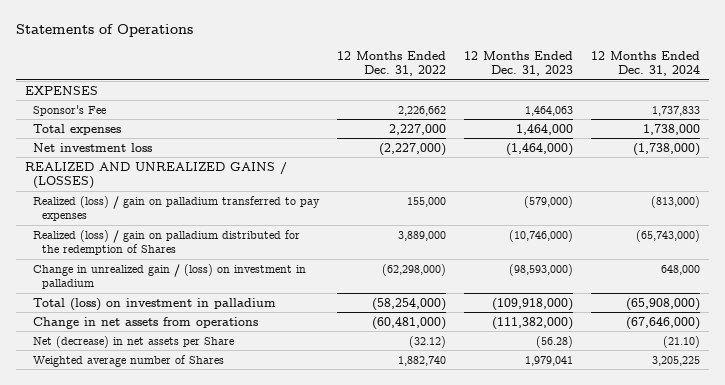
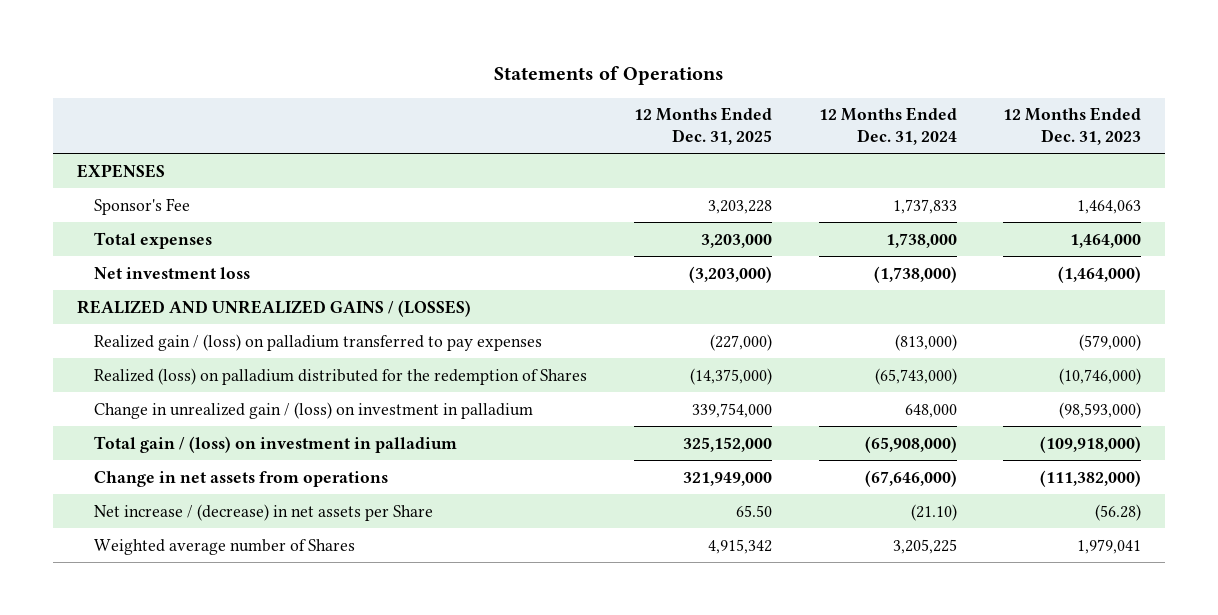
[337,50,447,77] 12 Months Ended Dec. 31, 2022 -> none
none -> [633,107,772,145] 12 Months Ended Dec. 31, 2025
[33,195,321,222] Realized (loss) / gain on palladium transferred to pay expenses -> [94,333,543,351] Realized gain / (loss) on palladium transferred to pay expenses
[33,229,301,256] Realized (loss) / gain on palladium distributed for the redemption of Shares -> [94,367,588,385] Realized (loss) on palladium distributed for the redemption of Shares
[33,297,277,311] Total (loss) on investment in palladium -> [94,435,458,453] Total gain / (loss) on investment in palladium
[33,335,235,348] Net (decrease) in net assets per Share -> [94,503,434,521] Net increase / (decrease) in net assets per Share

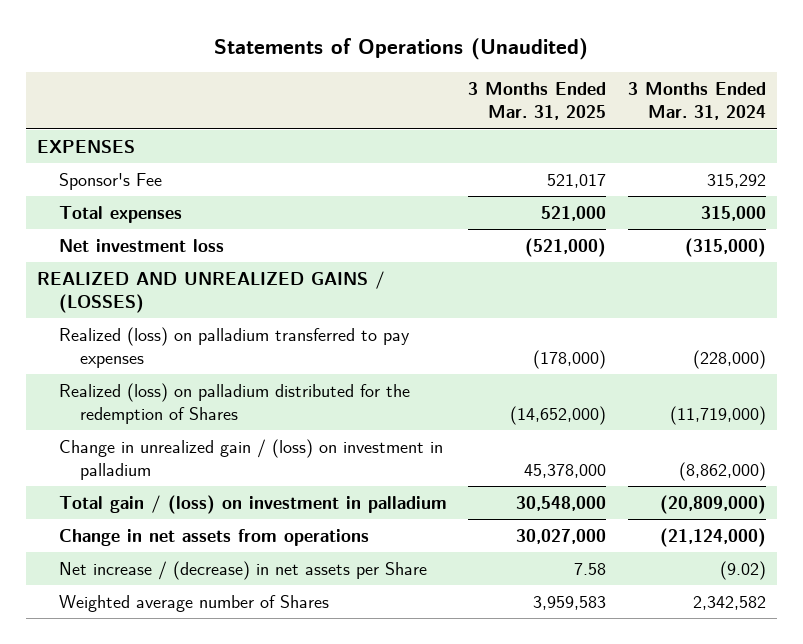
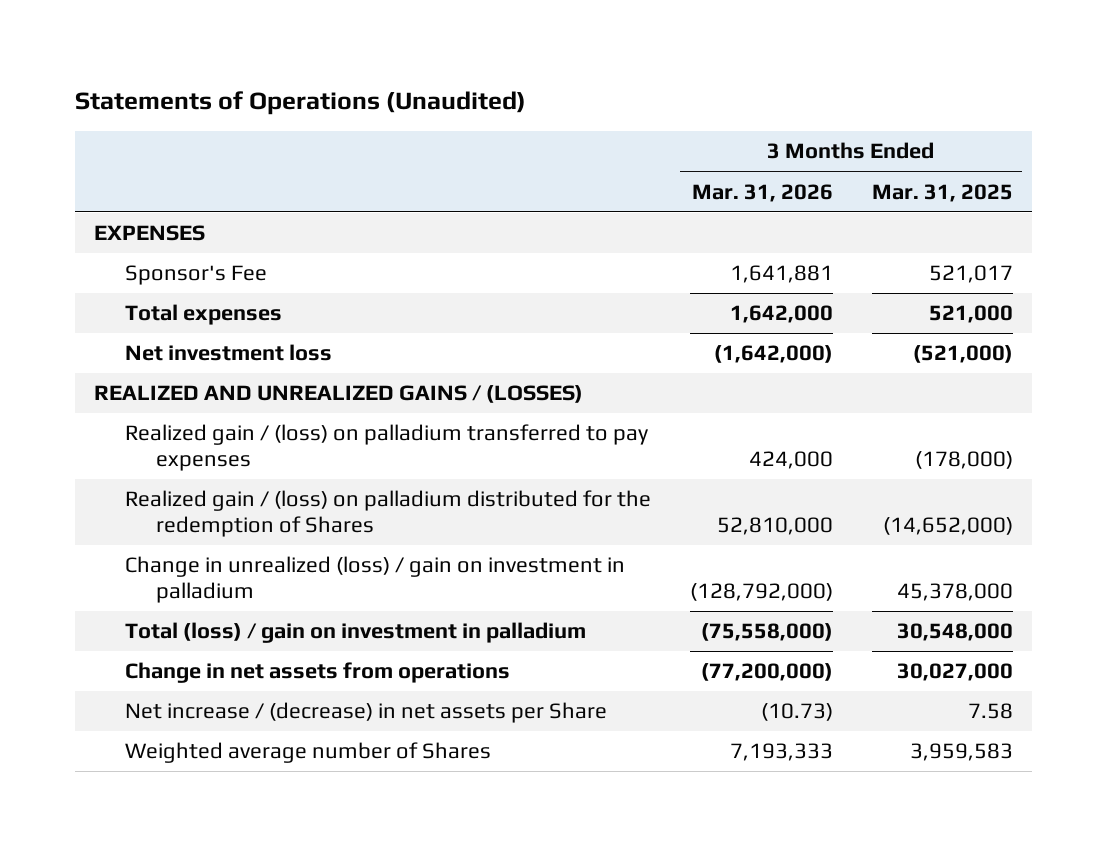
[627,82,766,121] 3 Months Ended Mar. 31, 2024 -> none
none -> [691,183,833,202] Mar. 31, 2026
[58,326,410,369] Realized (loss) on palladium transferred to pay expenses -> [125,424,649,472] Realized gain / (loss) on palladium transferred to pay expenses
[58,382,410,425] Realized (loss) on palladium distributed for the redemption of Shares -> [125,490,652,538] Realized gain / (loss) on palladium distributed for the redemption of Shares
[58,438,443,481] Change in unrealized gain / (loss) on investment in palladium -> [125,556,626,604] Change in unrealized (loss) / gain on investment in palladium
[58,494,447,514] Total gain / (loss) on investment in palladium -> [125,622,587,644] Total (loss) / gain on investment in palladium

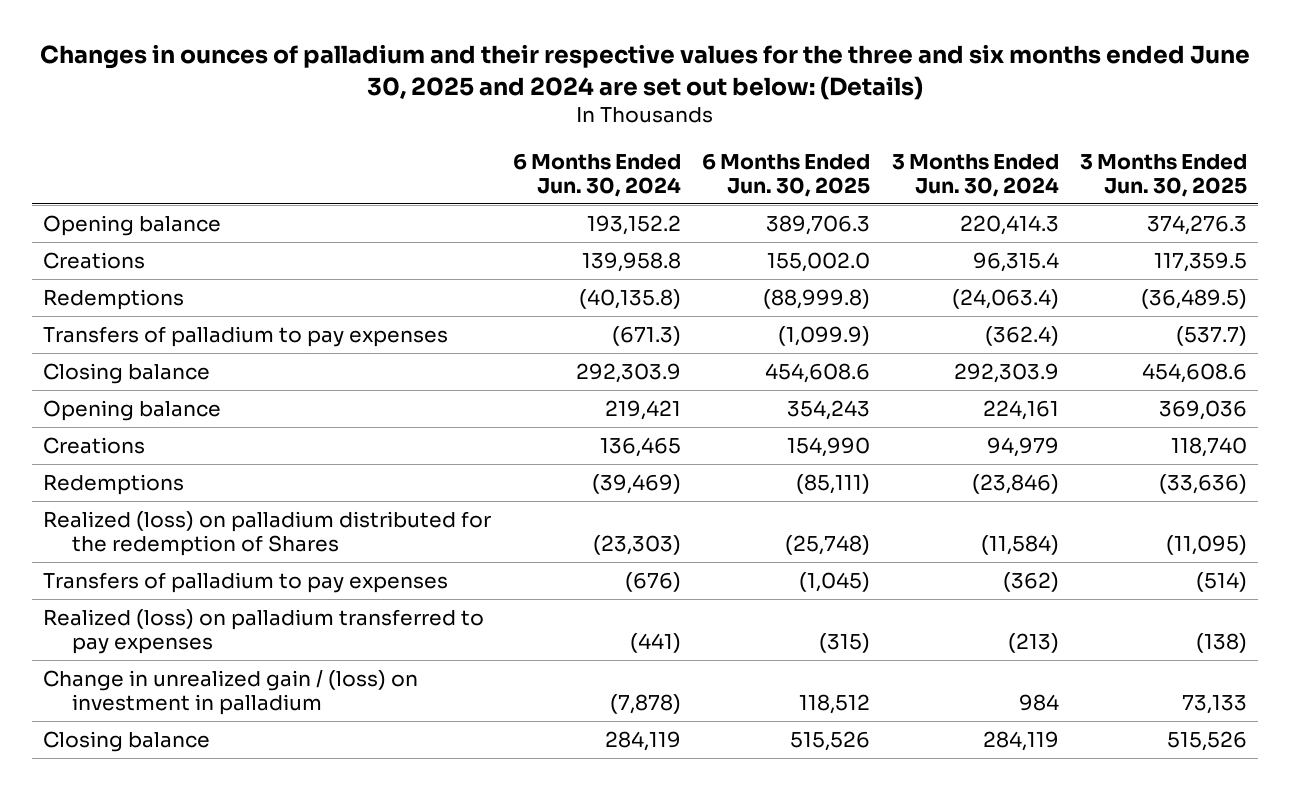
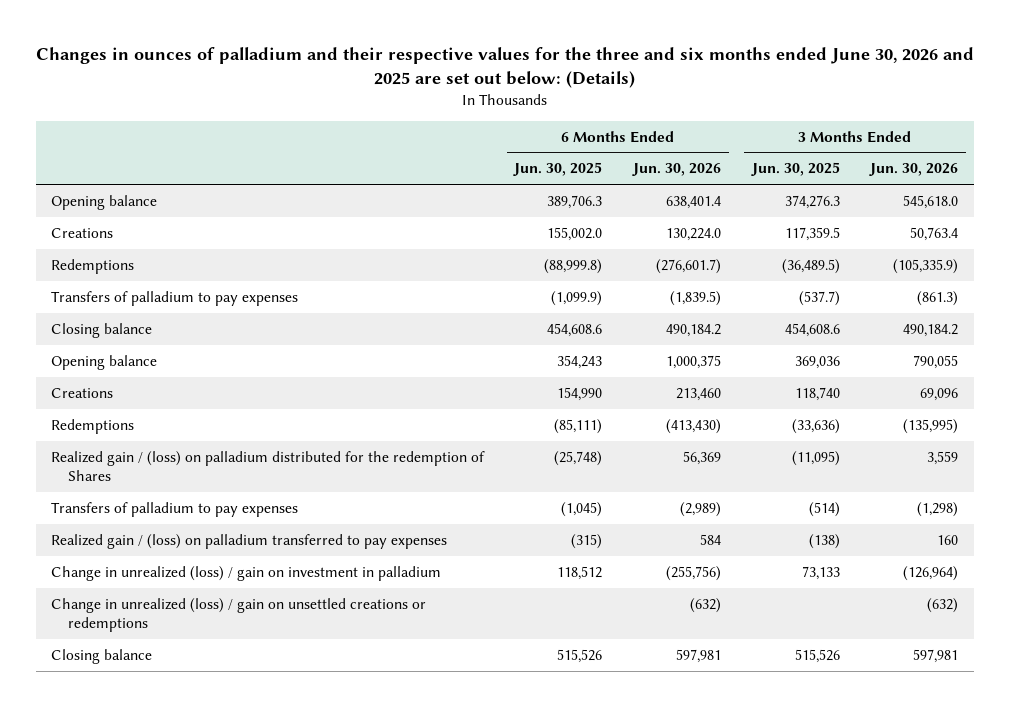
[40,44,1251,100] Changes in ounces of palladium and their respective values for the three and six months ended June 30, 2025 and 2024 are set out below: (Details) -> [35,46,974,89] Changes in ounces of palladium and their respective values for the three and six months ended June 30, 2026 and 2025 are set out below: (Details)
[512,152,681,197] 6 Months Ended Jun. 30, 2024 -> none
[891,153,1059,197] 3 Months Ended Jun. 30, 2024 -> none
none -> [632,163,722,177] Jun. 30, 2026
none -> [869,163,959,177] Jun. 30, 2026
[42,511,491,557] Realized (loss) on palladium distributed for the redemption of Shares -> [50,450,485,482] Realized gain / (loss) on palladium distributed for the redemption of Shares
[42,609,484,655] Realized (loss) on palladium transferred to pay expenses -> [50,533,447,549] Realized gain / (loss) on palladium transferred to pay expenses
[42,670,418,716] Change in unrealized gain / (loss) on investment in palladium -> [50,565,441,581] Change in unrealized (loss) / gain on investment in palladium
none -> [50,597,426,633] Change in unrealized (loss) / gain on unsettled creations or redemptions

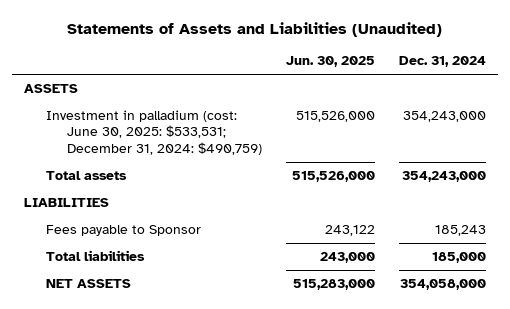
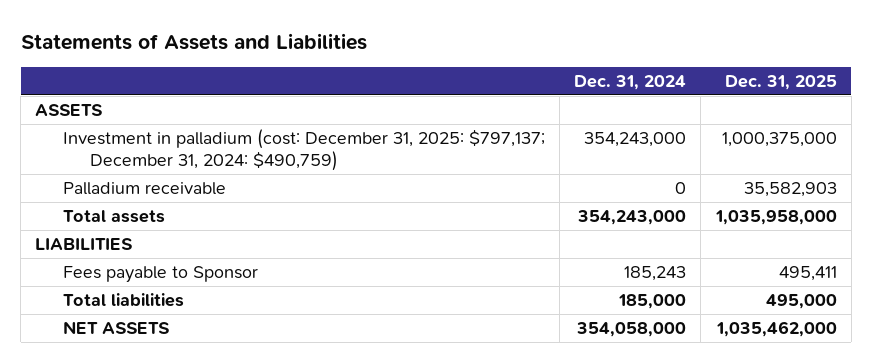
[67,21,443,37] Statements of Assets and Liabilities (Unaudited) -> [20,32,367,50] Statements of Assets and Liabilities
[285,56,375,68] Jun. 30, 2025 -> none
none -> [724,74,837,90] Dec. 31, 2025
[45,109,262,155] Investment in palladium (cost: June 30, 2025: $533,531; December 31, 2024: $490,759) -> [62,129,545,171] Investment in palladium (cost: December 31, 2025: $797,137; December 31, 2024: $490,759)
none -> [62,182,226,196] Palladium receivable

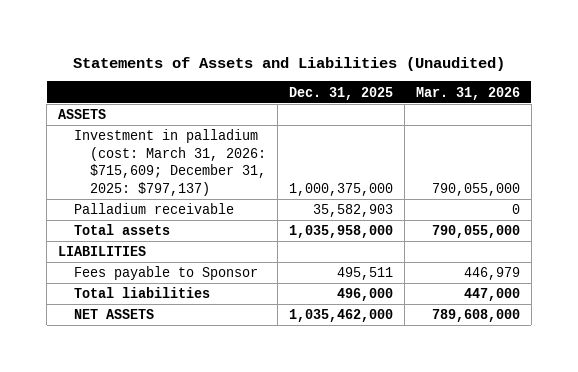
[20,32,367,50] Statements of Assets and Liabilities -> [72,56,505,71] Statements of Assets and Liabilities (Unaudited)
[574,74,687,90] Dec. 31, 2024 -> none
none -> [415,86,520,100] Mar. 31, 2026
[62,129,545,171] Investment in palladium (cost: December 31, 2025: $797,137; December 31, 2024: $490,759) -> [74,129,267,196] Investment in palladium (cost: March 31, 2026: $715,609; December 31, 2025: $797,137)
[778,266,837,282] 495,411 -> [337,267,394,281] 495,511
[765,294,837,310] 495,000 -> [337,288,394,302] 496,000

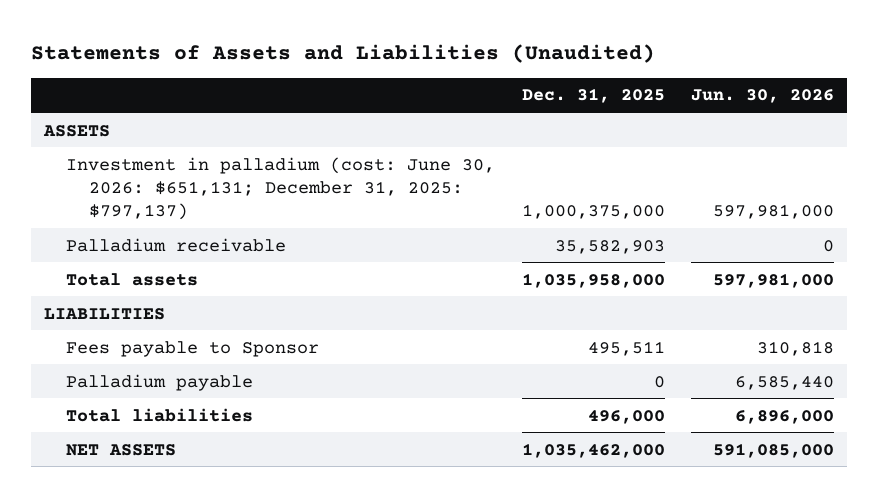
[415,86,520,100] Mar. 31, 2026 -> none
none -> [690,89,834,104] Jun. 30, 2026
[74,129,267,196] Investment in palladium (cost: March 31, 2026: $715,609; December 31, 2025: $797,137) -> [66,156,496,221] Investment in palladium (cost: June 30, 2026: $651,131; December 31, 2025: $797,137)
none -> [66,373,254,391] Palladium payable

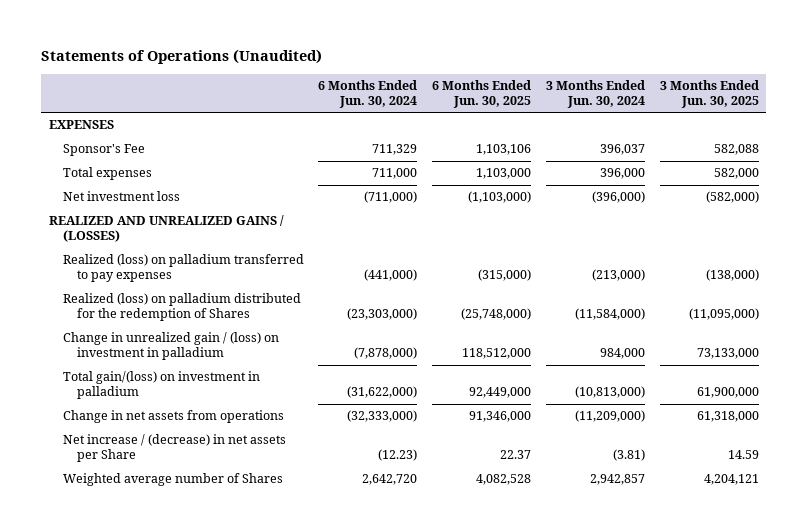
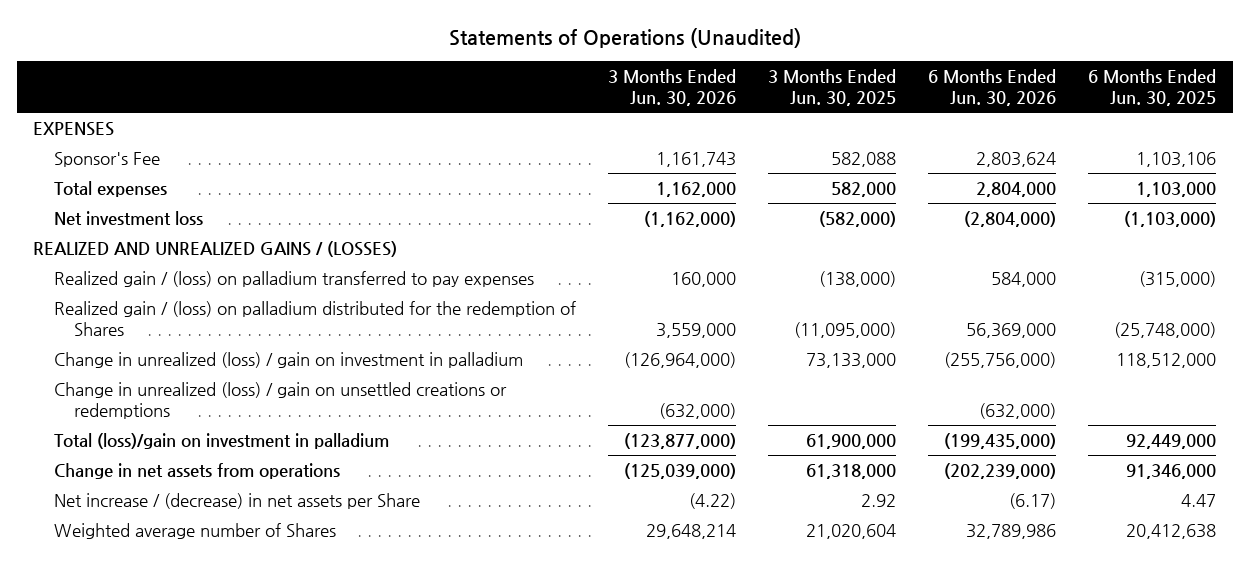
[318,80,418,109] 6 Months Ended Jun. 30, 2024 -> none
[546,80,646,109] 3 Months Ended Jun. 30, 2024 -> none
none -> [607,69,736,107] 3 Months Ended Jun. 30, 2026
none -> [928,69,1057,107] 6 Months Ended Jun. 30, 2026
[62,254,304,283] Realized (loss) on palladium transferred to pay expenses -> [53,270,534,287] Realized gain / (loss) on palladium transferred to pay expenses
[62,293,301,322] Realized (loss) on palladium distributed for the redemption of Shares -> [53,300,576,337] Realized gain / (loss) on palladium distributed for the redemption of Shares
[62,332,279,361] Change in unrealized gain / (loss) on investment in palladium -> [53,351,523,368] Change in unrealized (loss) / gain on investment in palladium
none -> [53,381,507,420] Change in unrealized (loss) / gain on unsettled creations or redemptions
[62,371,260,400] Total gain/(loss) on investment in palladium -> [53,432,389,449] Total (loss)/gain on investment in palladium
[500,450,532,460] 22.37 -> [1181,493,1217,507] 4.47
[727,450,759,460] 14.59 -> [861,493,897,507] 2.92
[476,474,532,486] 4,082,528 -> [1126,523,1217,539] 20,412,638
[703,474,759,486] 4,204,121 -> [806,523,897,539] 21,020,604

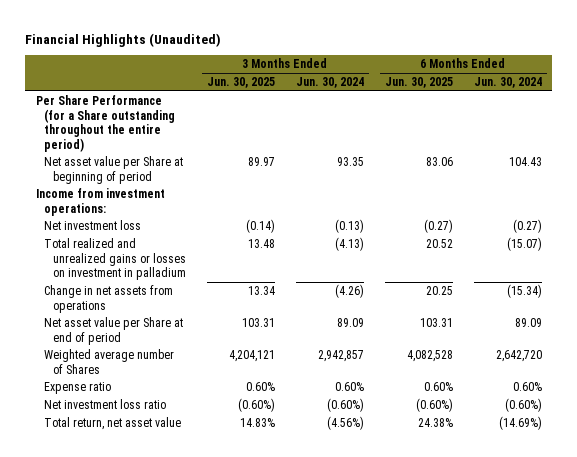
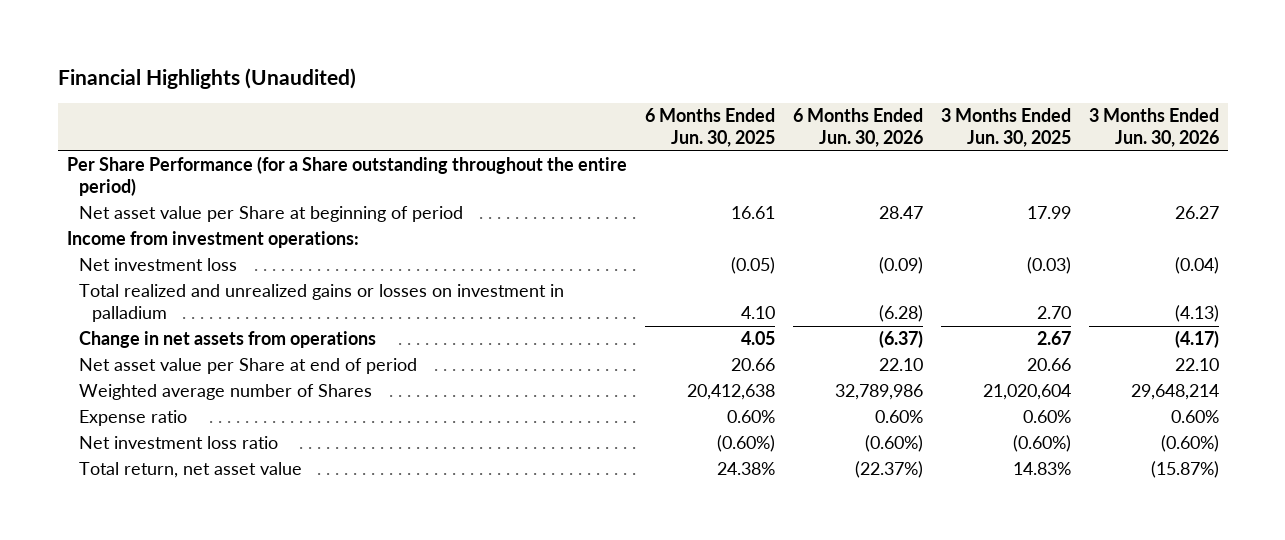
[295,77,364,89] Jun. 30, 2024 -> none
[473,77,542,89] Jun. 30, 2024 -> none
none -> [792,108,923,148] 6 Months Ended Jun. 30, 2026
none -> [1088,108,1219,148] 3 Months Ended Jun. 30, 2026
[247,157,275,167] 89.97 -> [1026,206,1071,220] 17.99
[425,157,453,167] 83.06 -> [730,206,775,220] 16.61
[245,219,275,234] (0.14) -> [1026,257,1071,275] (0.03)
[423,219,453,234] (0.27) -> [730,257,775,275] (0.05)
[247,239,275,249] 13.48 -> [1036,306,1071,320] 2.70
[425,239,453,249] 20.52 -> [740,306,775,320] 4.10
[247,286,275,296] 13.34 -> [1036,331,1071,346] 2.67
[425,286,453,296] 20.25 -> [740,331,775,346] 4.05
[241,318,275,328] 103.31 -> [1026,358,1071,372] 20.66
[419,318,453,328] 103.31 -> [730,358,775,372] 20.66
[228,350,275,363] 4,204,121 -> [982,384,1071,401] 21,020,604
[406,350,453,363] 4,082,528 -> [686,384,775,401] 20,412,638

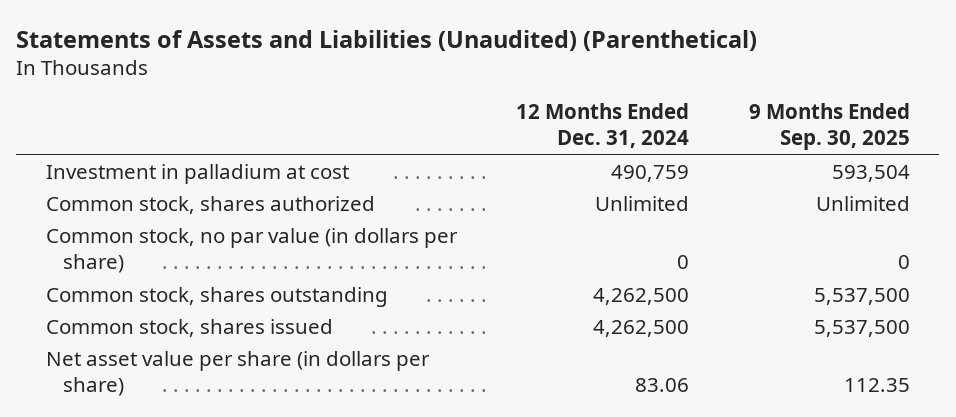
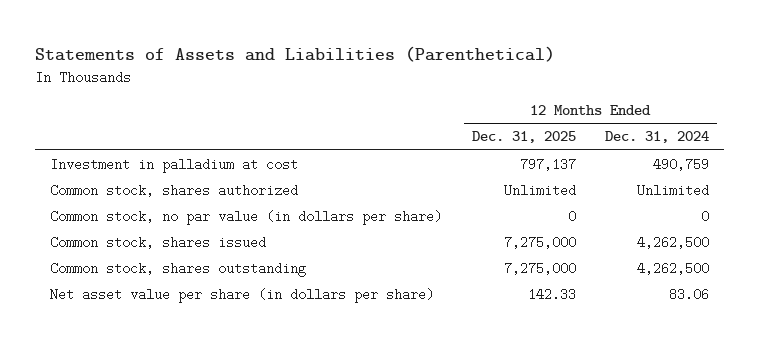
[16,29,758,51] Statements of Assets and Liabilities (Unaudited) (Parenthetical) -> [34,45,555,62] Statements of Assets and Liabilities (Parenthetical)
[748,103,910,151] 9 Months Ended Sep. 30, 2025 -> none
none -> [471,131,576,144] Dec. 31, 2025
[46,286,389,307] Common stock, shares outstanding -> [49,261,306,277] Common stock, shares outstanding

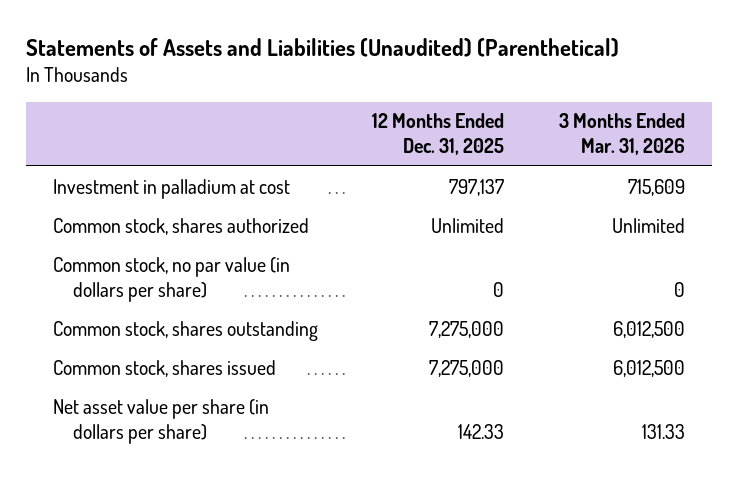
[34,45,555,62] Statements of Assets and Liabilities (Parenthetical) -> [25,37,619,57] Statements of Assets and Liabilities (Unaudited) (Parenthetical)
[605,131,710,144] Dec. 31, 2024 -> none
none -> [558,113,685,156] 3 Months Ended Mar. 31, 2026
[49,235,266,249] Common stock, shares issued -> [52,359,276,377] Common stock, shares issued

